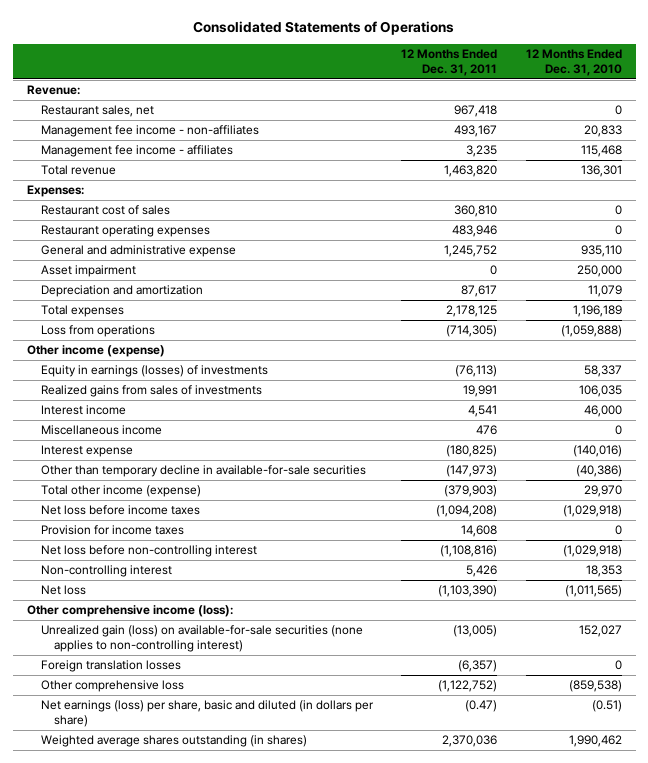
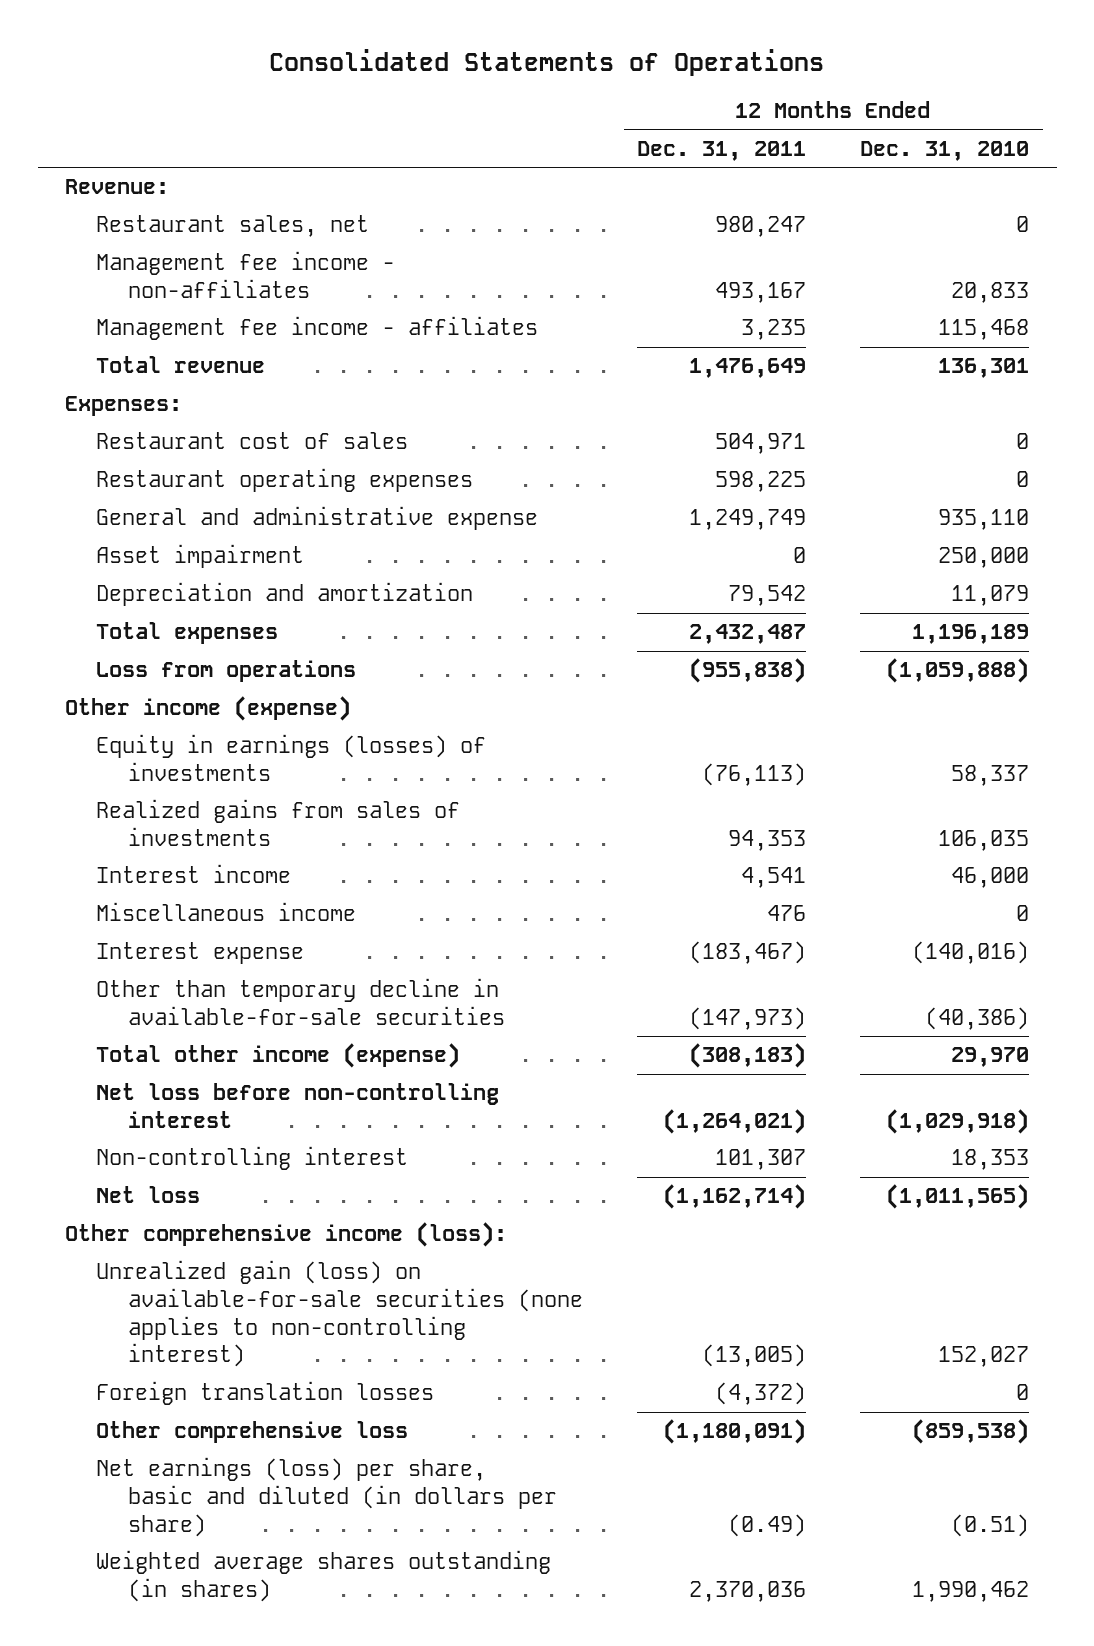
[454,105,498,118] 967,418 -> [715,216,807,238] 980,247
[444,165,498,178] 1,463,820 -> [689,358,807,379] 1,476,649
[454,205,498,218] 360,810 -> [715,433,807,455] 504,971
[452,225,498,238] 483,946 -> [715,471,807,493] 598,225
[444,245,498,258] 1,245,752 -> [689,509,807,531] 1,249,749
[461,285,498,298] 87,617 -> [728,585,807,607] 79,542
[446,305,498,318] 2,178,125 -> [689,624,807,645] 2,432,487
[446,325,498,338] (714,305) -> [689,658,807,684] (955,838)
[463,385,498,398] 19,991 -> [728,829,807,851] 94,353
[446,445,498,458] (180,825) -> [689,941,807,965] (183,467)
[40,505,200,516] Net loss before income taxes -> none
[40,525,184,536] Provision for income taxes -> none
[444,485,498,498] (379,903) -> [689,1043,807,1069] (308,183)
[440,545,498,558] (1,108,816) -> [663,1108,807,1134] (1,264,021)
[466,565,498,578] 5,426 -> [715,1149,807,1171] 101,307
[438,585,498,598] (1,103,390) -> [663,1184,807,1210] (1,162,714)
[458,660,498,673] (6,357) -> [715,1382,807,1406] (4,372)
[438,680,498,693] (1,122,752) -> [663,1419,807,1445] (1,180,091)
[465,700,498,713] (0.47) -> [728,1513,807,1537] (0.49)

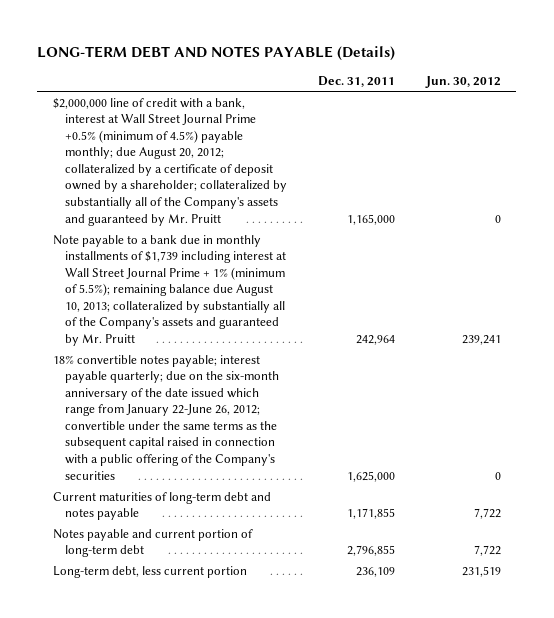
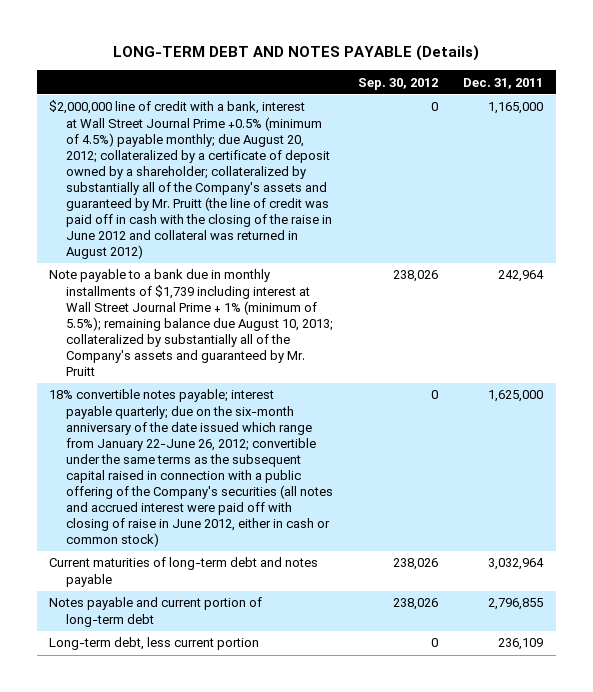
[424,75,501,88] Jun. 30, 2012 -> none
none -> [358,77,439,90] Sep. 30, 2012
[52,97,288,226] $2,000,000 line of credit with a bank, interest at Wall Street Journal Prime +0.5% (minimum of 4.5%) payable monthly; due August 20, 2012; collateralized by a certificate of deposit owned by a shareholder; collateralized by substantially all of the Company's assets and guaranteed by Mr. Pruitt -> [49,100,333,260] $2,000,000 line of credit with a bank, interest at Wall Street Journal Prime +0.5% (minimum of 4.5%) payable monthly; due August 20, 2012; collateralized by a certificate of deposit owned by a shareholder; collateralized by substantially all of the Company's assets and guaranteed by Mr. Pruitt (the line of credit was paid off in cash with the closing of the raise in June 2012 and collateral was returned in August 2012)
[52,354,280,480] 18% convertible notes payable; interest payable quarterly; due on the six-month anniversary of the date issued which range from January 22-June 26, 2012; convertible under the same terms as the subsequent capital raised in connection with a public offering of the Company's securities -> [49,389,334,548] 18% convertible notes payable; interest payable quarterly; due on the six-month anniversary of the date issued which range from January 22-June 26, 2012; convertible under the same terms as the subsequent capital raised in connection with a public offering of the Company's securities (all notes and accrued interest were paid off with closing of raise in June 2012, either in cash or common stock)
[346,508,395,520] 1,171,855 -> [488,558,545,571] 3,032,964

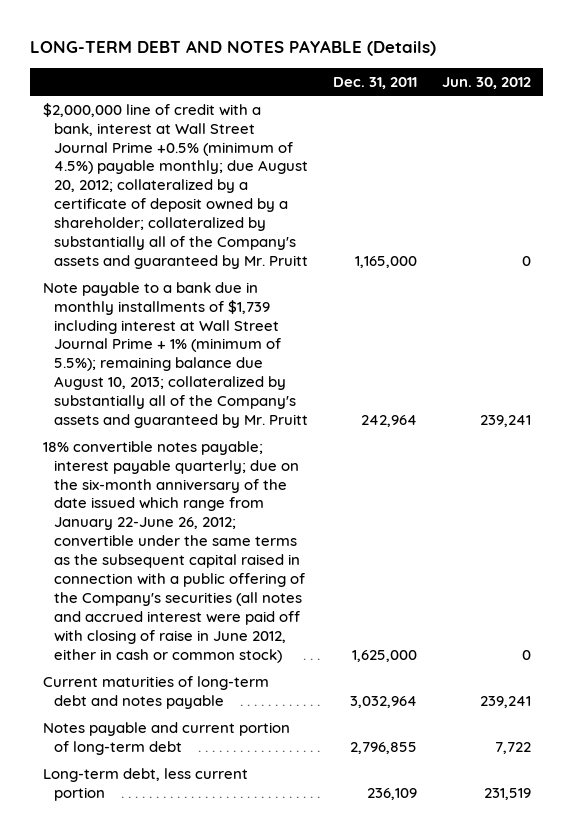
[358,77,439,90] Sep. 30, 2012 -> none
none -> [441,76,531,89] Jun. 30, 2012
[49,100,333,260] $2,000,000 line of credit with a bank, interest at Wall Street Journal Prime +0.5% (minimum of 4.5%) payable monthly; due August 20, 2012; collateralized by a certificate of deposit owned by a shareholder; collateralized by substantially all of the Company's assets and guaranteed by Mr. Pruitt (the line of credit was paid off in cash with the closing of the raise in June 2012 and collateral was returned in August 2012) -> [42,102,308,269] $2,000,000 line of credit with a bank, interest at Wall Street Journal Prime +0.5% (minimum of 4.5%) payable monthly; due August 20, 2012; collateralized by a certificate of deposit owned by a shareholder; collateralized by substantially all of the Company's assets and guaranteed by Mr. Pruitt

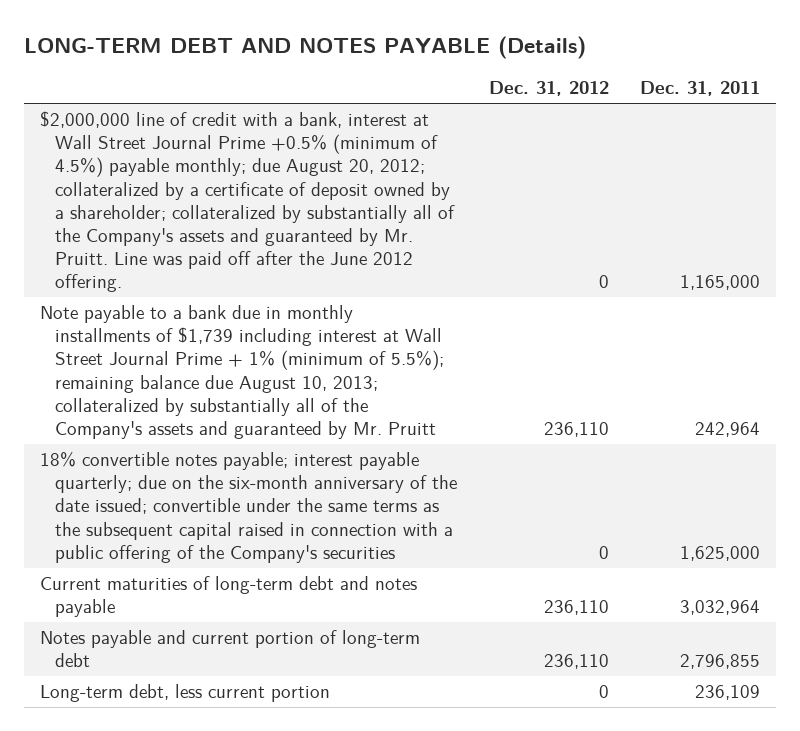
[441,76,531,89] Jun. 30, 2012 -> none
none -> [488,80,609,96] Dec. 31, 2012
[42,102,308,269] $2,000,000 line of credit with a bank, interest at Wall Street Journal Prime +0.5% (minimum of 4.5%) payable monthly; due August 20, 2012; collateralized by a certificate of deposit owned by a shareholder; collateralized by substantially all of the Company's assets and guaranteed by Mr. Pruitt -> [39,111,456,293] $2,000,000 line of credit with a bank, interest at Wall Street Journal Prime +0.5% (minimum of 4.5%) payable monthly; due August 20, 2012; collateralized by a certificate of deposit owned by a shareholder; collateralized by substantially all of the Company's assets and guaranteed by Mr. Pruitt. Line was paid off after the June 2012 offering.
[42,440,305,663] 18% convertible notes payable; interest payable quarterly; due on the six-month anniversary of the date issued which range from January 22-June 26, 2012; convertible under the same terms as the subsequent capital raised in connection with a public offering of the Company's securities (all notes and accrued interest were paid off with closing of raise in June 2012, either in cash or common stock) -> [39,451,458,563] 18% convertible notes payable; interest payable quarterly; due on the six-month anniversary of the date issued; convertible under the same terms as the subsequent capital raised in connection with a public offering of the Company's securities

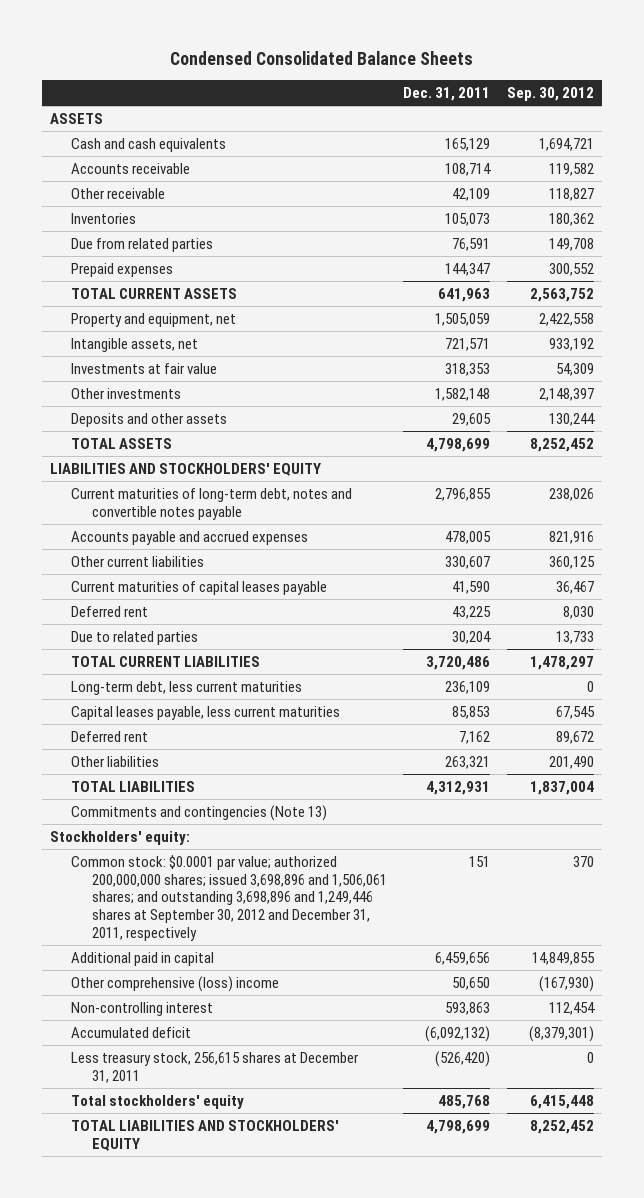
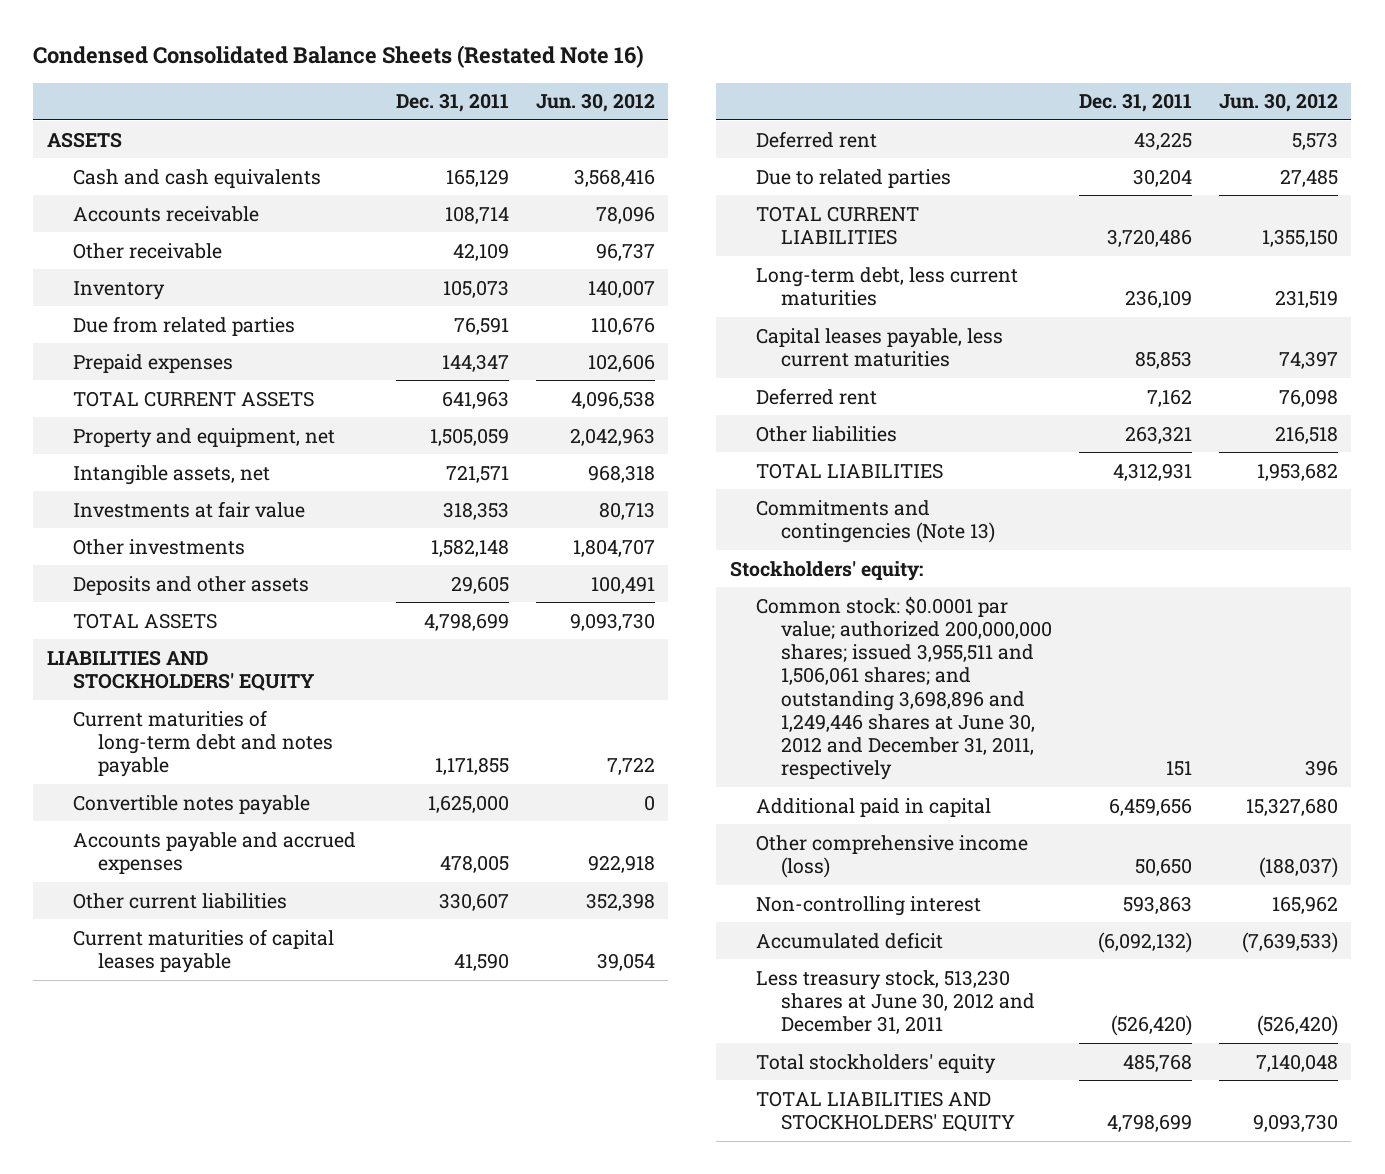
[169,51,473,66] Condensed Consolidated Balance Sheets -> [33,45,645,69] Condensed Consolidated Balance Sheets (Restated Note 16)
[506,86,594,101] Sep. 30, 2012 -> none
none -> [535,93,655,113] Jun. 30, 2012
[70,212,136,224] Inventories -> [72,280,165,300] Inventory
[70,487,352,520] Current maturities of long-term debt, notes and convertible notes payable -> [72,709,334,778] Current maturities of long-term debt and notes payable
[435,487,492,501] 2,796,855 -> [435,757,510,776] 1,171,855
none -> [72,794,310,815] Convertible notes payable
[70,854,387,941] Common stock: $0.0001 par value; authorized 200,000,000 shares; issued 3,698,896 and 1,506,061 shares; and outstanding 3,698,896 and 1,249,446 shares at September 30, 2012 and December 31, 2011, respectively -> [755,595,1053,781] Common stock: $0.0001 par value; authorized 200,000,000 shares; issued 3,955,511 and 1,506,061 shares; and outstanding 3,698,896 and 1,249,446 shares at June 30, 2012 and December 31, 2011, respectively
[70,975,279,992] Other comprehensive (loss) income -> [755,834,1028,878] Other comprehensive income (loss)
[70,1051,359,1083] Less treasury stock, 256,615 shares at December 31, 2011 -> [755,969,1036,1035] Less treasury stock, 513,230 shares at June 30, 2012 and December 31, 2011

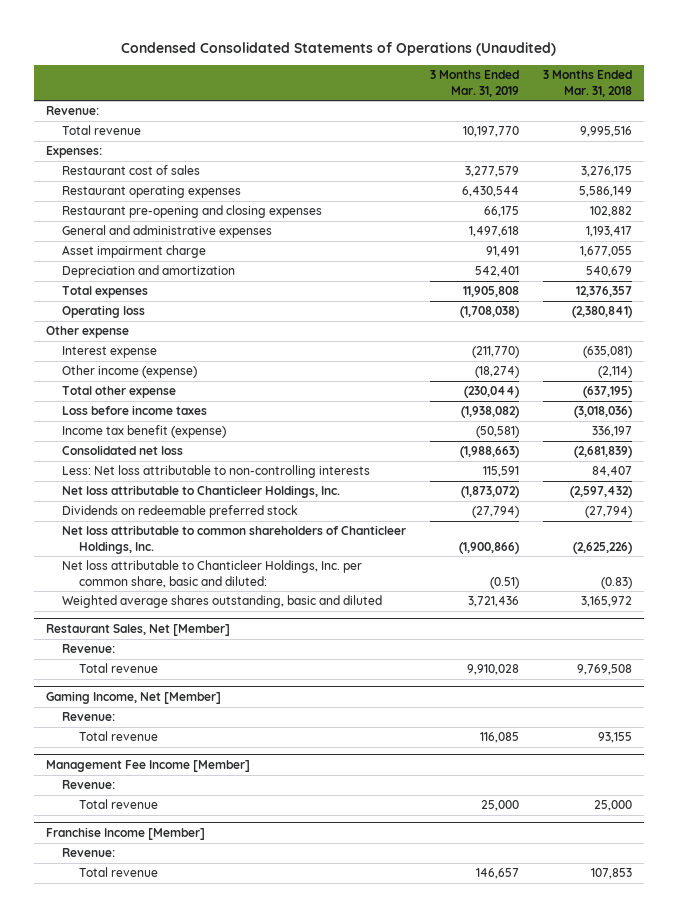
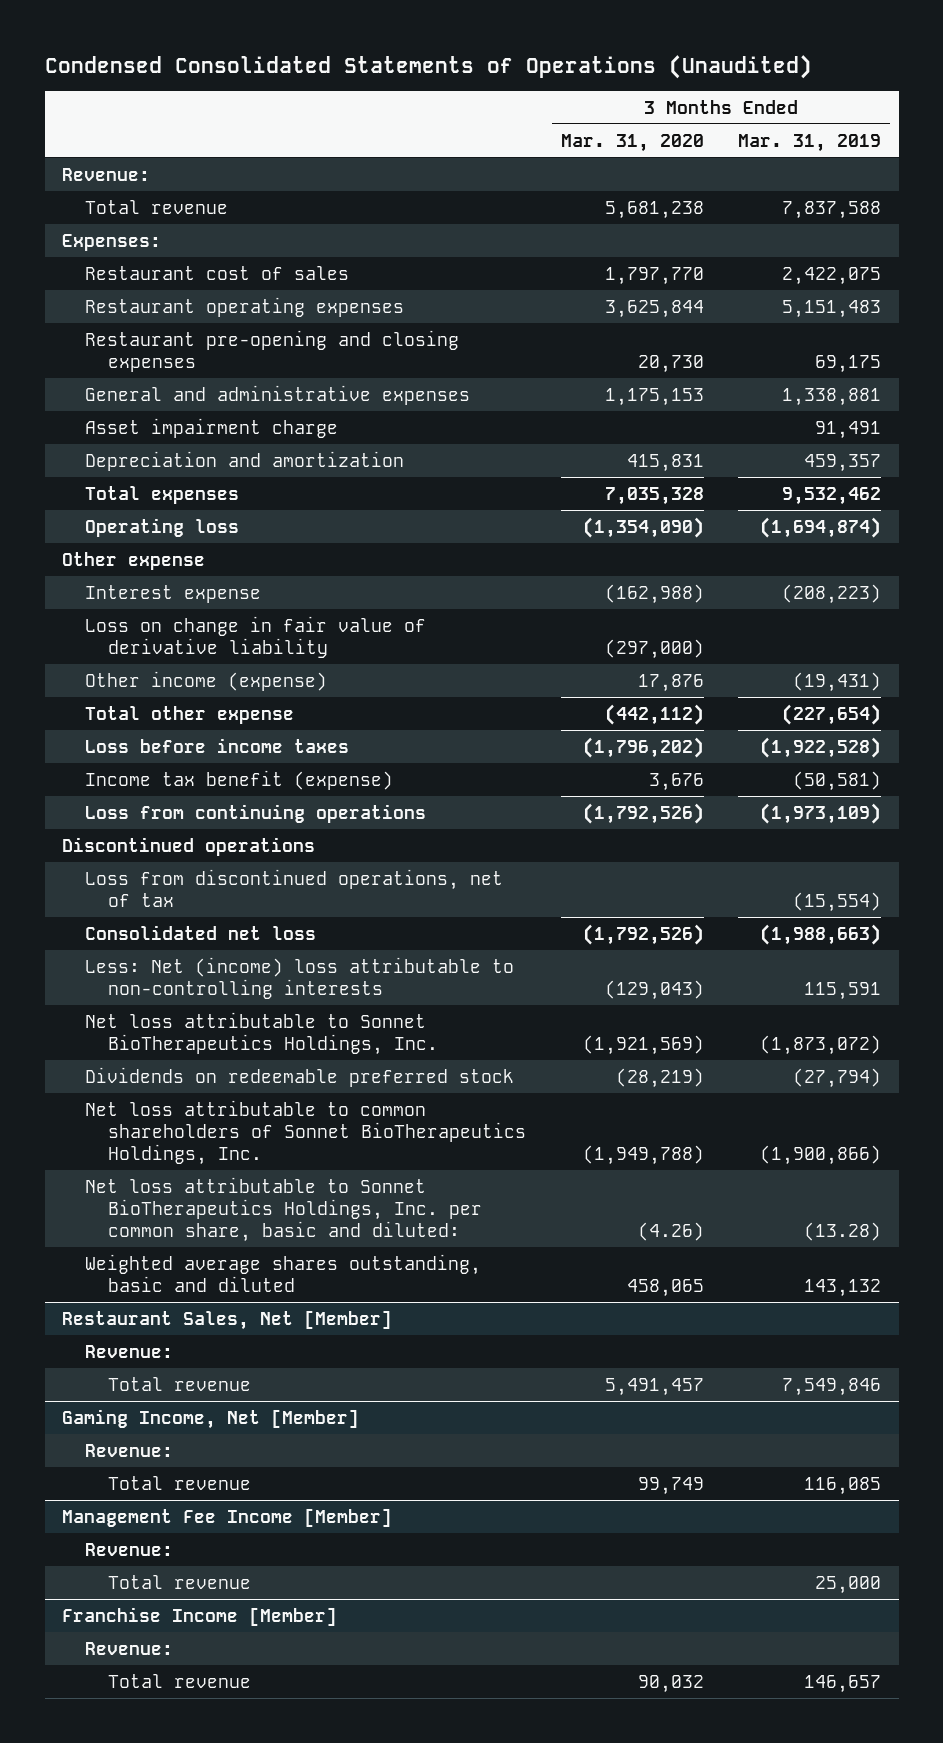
[542,70,632,97] 3 Months Ended Mar. 31, 2018 -> none
none -> [560,133,704,152] Mar. 31, 2020
[463,126,520,138] 10,197,770 -> [782,200,882,219] 7,837,588
[465,166,520,178] 3,277,579 -> [782,266,882,285] 2,422,075
[462,186,520,198] 6,430,544 -> [782,299,882,318] 5,151,483
[484,206,520,218] 66,175 -> [815,354,882,373] 69,175
[469,226,520,238] 1,497,618 -> [782,387,882,406] 1,338,881
[475,266,520,278] 542,401 -> [804,453,882,472] 459,357
[463,286,520,298] 11,905,808 -> [782,486,882,505] 9,532,462
[460,306,520,319] (1,708,038) -> [760,516,882,538] (1,694,874)
[472,346,520,359] (211,770) -> [782,583,882,604] (208,223)
none -> [84,615,426,658] Loss on change in fair value of derivative liability
[475,366,520,379] (18,274) -> [793,671,882,692] (19,431)
[464,386,520,399] (230,044) -> [782,703,882,725] (227,654)
[461,406,520,419] (1,938,082) -> [760,736,882,758] (1,922,528)
none -> [84,803,426,823] Loss from continuing operations
none -> [62,836,316,856] Discontinued operations
none -> [84,868,503,907] Loss from discontinued operations, net of tax
[62,465,371,479] Less: Net loss attributable to non-controlling interests -> [84,956,514,999] Less: Net (income) loss attributable to non-controlling interests
[62,485,341,499] Net loss attributable to Chanticleer Holdings, Inc. -> [84,1011,438,1055] Net loss attributable to Sonnet BioTherapeutics Holdings, Inc.
[62,525,407,554] Net loss attributable to common shareholders of Chanticleer Holdings, Inc. -> [84,1099,526,1165] Net loss attributable to common shareholders of Sonnet BioTherapeutics Holdings, Inc.
[62,560,363,588] Net loss attributable to Chanticleer Holdings, Inc. per common share, basic and diluted: -> [84,1176,482,1242] Net loss attributable to Sonnet BioTherapeutics Holdings, Inc. per common share, basic and diluted:
[490,576,520,589] (0.51) -> [804,1221,882,1241] (13.28)
[468,596,520,608] 3,721,436 -> [804,1278,882,1297] 143,132
[467,664,520,676] 9,910,028 -> [782,1377,882,1396] 7,549,846

